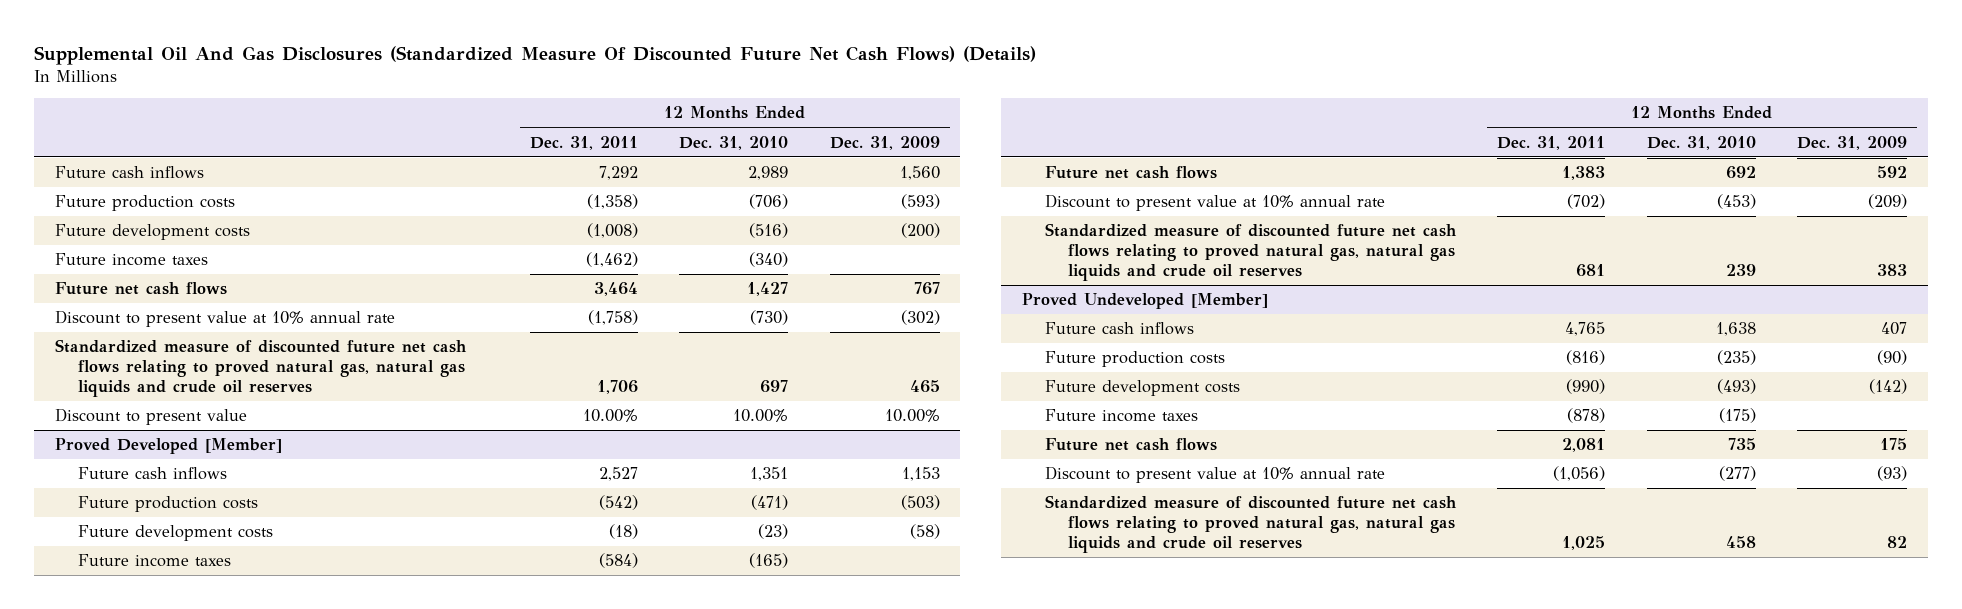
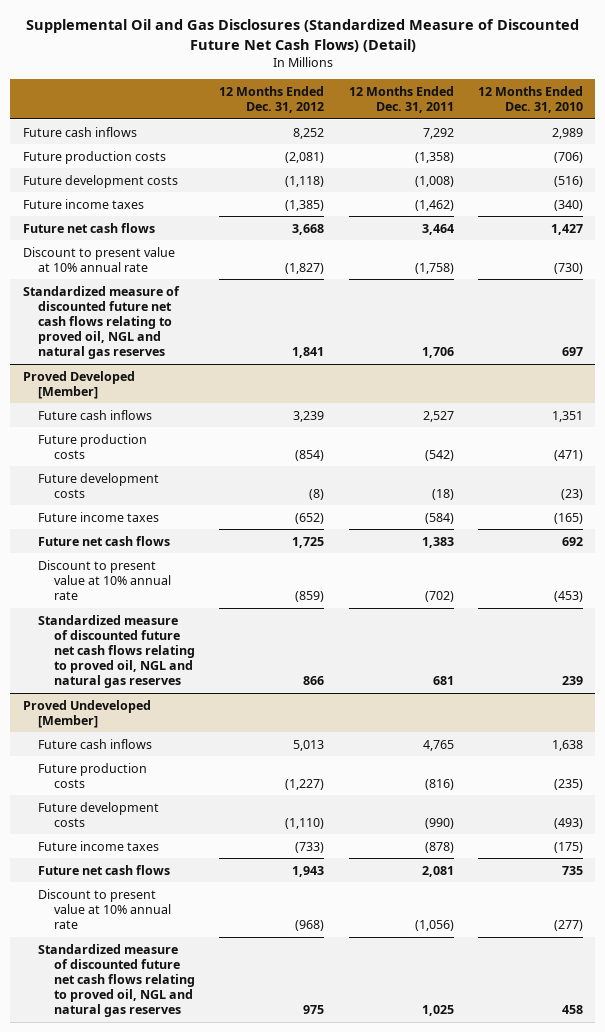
[34,45,1037,65] Supplemental Oil And Gas Disclosures (Standardized Measure Of Discounted Future Net Cash Flows) (Details) -> [25,19,579,52] Supplemental Oil and Gas Disclosures (Standardized Measure of Discounted Future Net Cash Flows) (Detail)
[829,135,940,150] Dec. 31, 2009 -> none
none -> [219,86,325,114] 12 Months Ended Dec. 31, 2012
[54,408,247,426] Discount to present value -> none
[54,339,467,397] Standardized measure of discounted future net cash flows relating to proved natural gas, natural gas liquids and crude oil reserves -> [22,285,180,360] Standardized measure of discounted future net cash flows relating to proved oil, NGL and natural gas reserves
[1044,223,1457,281] Standardized measure of discounted future net cash flows relating to proved natural gas, natural gas liquids and crude oil reserves -> [38,614,196,689] Standardized measure of discounted future net cash flows relating to proved oil, NGL and natural gas reserves
[1044,495,1457,553] Standardized measure of discounted future net cash flows relating to proved natural gas, natural gas liquids and crude oil reserves -> [38,943,196,1018] Standardized measure of discounted future net cash flows relating to proved oil, NGL and natural gas reserves

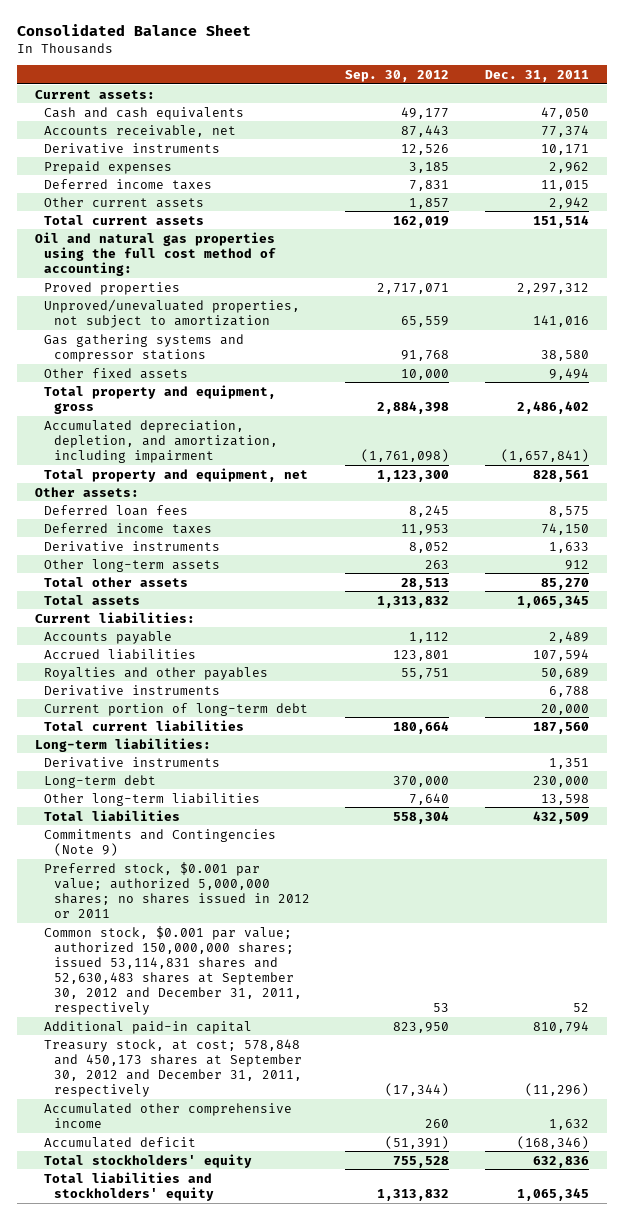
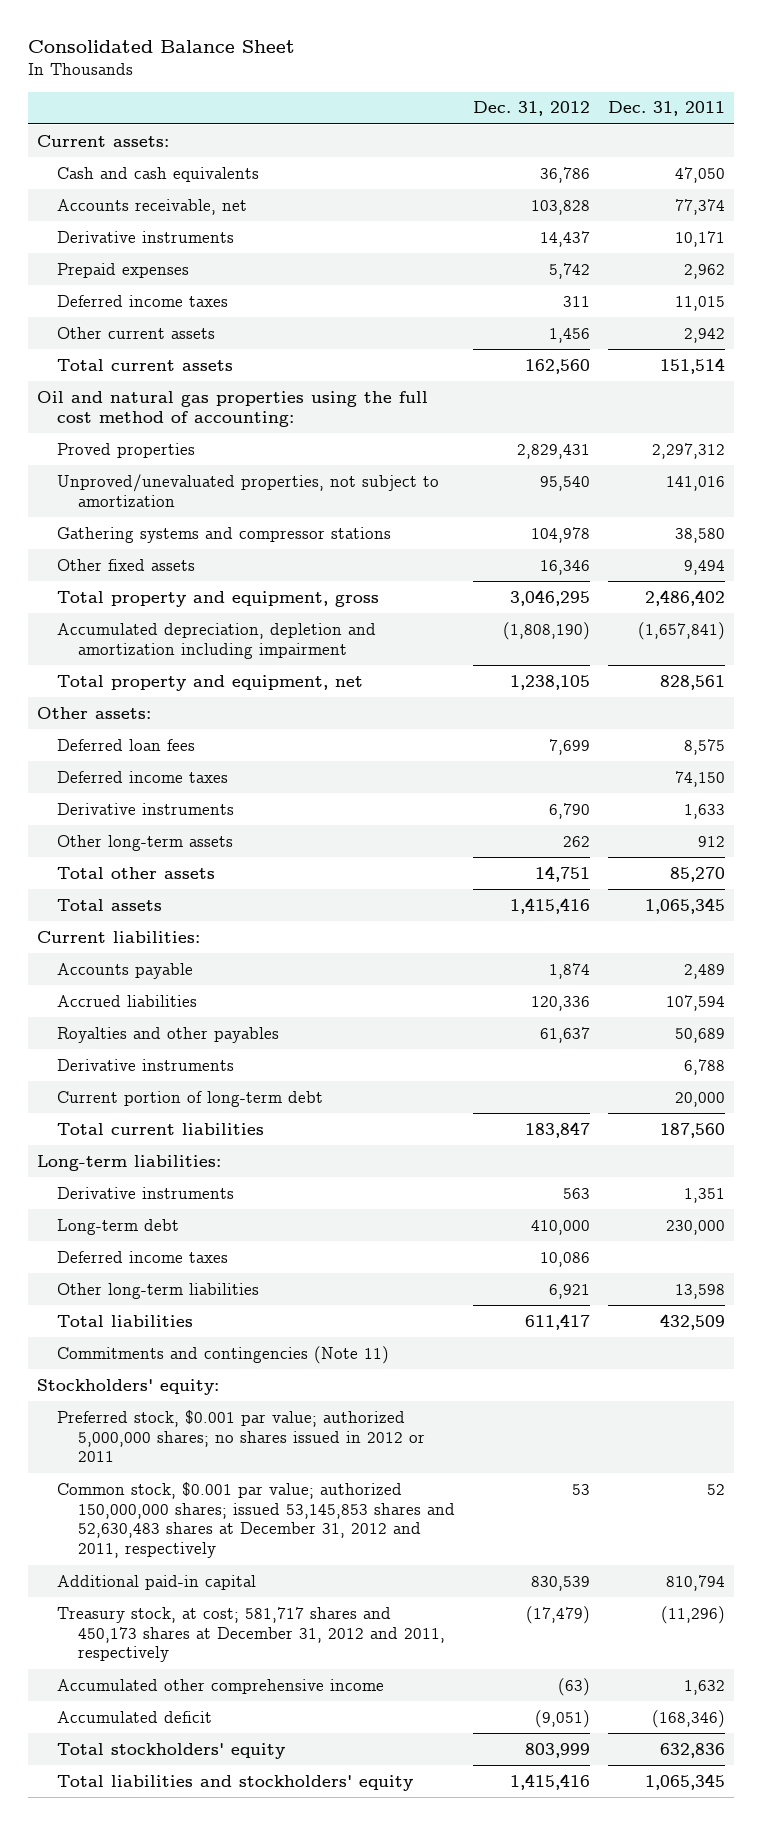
[345,69,450,82] Sep. 30, 2012 -> none
none -> [472,101,590,117] Dec. 31, 2012
[44,333,245,362] Gas gathering systems and compressor stations -> [57,526,392,543] Gathering systems and compressor stations
[44,419,278,463] Accumulated depreciation, depletion, and amortization, including impairment -> [57,622,377,659] Accumulated depreciation, depletion and amortization including impairment
none -> [57,1250,229,1263] Deferred income taxes
[44,828,277,856] Commitments and Contingencies (Note 9) -> [57,1345,390,1364] Commitments and contingencies (Note 11)
none -> [36,1378,219,1395] Stockholders' equity:
[44,925,302,1016] Common stock, $0.001 par value; authorized 150,000,000 shares; issued 53,114,831 shares and 52,630,483 shares at September 30, 2012 and December 31, 2011, respectively -> [57,1481,455,1559] Common stock, $0.001 par value; authorized 150,000,000 shares; issued 53,145,853 shares and 52,630,483 shares at December 31, 2012 and 2011, respectively
[44,1038,302,1098] Treasury stock, at cost; 578,848 and 450,173 shares at September 30, 2012 and December 31, 2011, respectively -> [57,1606,445,1663] Treasury stock, at cost; 581,717 shares and 450,173 shares at December 31, 2012 and 2011, respectively

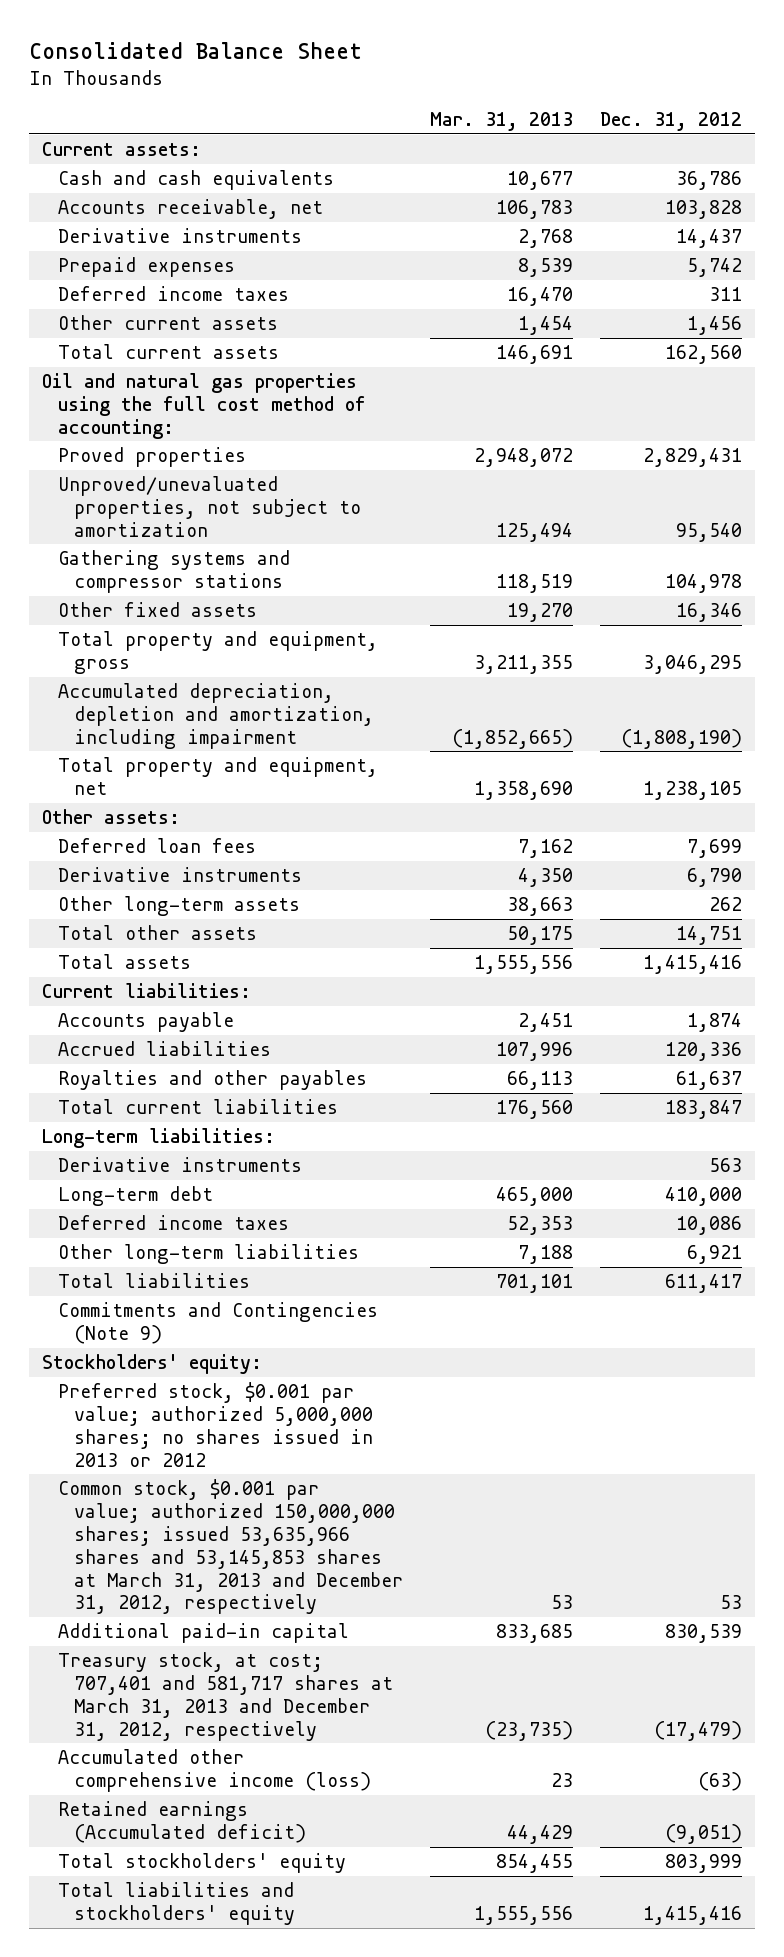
[608,101,726,117] Dec. 31, 2011 -> none
none -> [429,112,573,132] Mar. 31, 2013
[57,622,377,659] Accumulated depreciation, depletion and amortization including impairment -> [57,683,374,749] Accumulated depreciation, depletion and amortization, including impairment
[57,770,229,783] Deferred income taxes -> none
[57,1058,235,1071] Derivative instruments -> none
[57,1090,324,1107] Current portion of long-term debt -> none
[57,1345,390,1364] Commitments and contingencies (Note 11) -> [57,1302,378,1344] Commitments and Contingencies (Note 9)
[57,1409,425,1463] Preferred stock, $0.001 par value; authorized 5,000,000 shares; no shares issued in 2012 or 2011 -> [57,1382,373,1467] Preferred stock, $0.001 par value; authorized 5,000,000 shares; no shares issued in 2013 or 2012
[57,1481,455,1559] Common stock, $0.001 par value; authorized 150,000,000 shares; issued 53,145,853 shares and 52,630,483 shares at December 31, 2012 and 2011, respectively -> [57,1479,403,1615] Common stock, $0.001 par value; authorized 150,000,000 shares; issued 53,635,966 shares and 53,145,853 shares at March 31, 2013 and December 31, 2012, respectively
[57,1606,445,1663] Treasury stock, at cost; 581,717 shares and 450,173 shares at December 31, 2012 and 2011, respectively -> [57,1652,393,1741] Treasury stock, at cost; 707,401 and 581,717 shares at March 31, 2013 and December 31, 2012, respectively
[57,1678,385,1694] Accumulated other comprehensive income -> [57,1749,371,1792] Accumulated other comprehensive income (loss)
[57,1710,213,1723] Accumulated deficit -> [57,1801,306,1843] Retained earnings (Accumulated deficit)

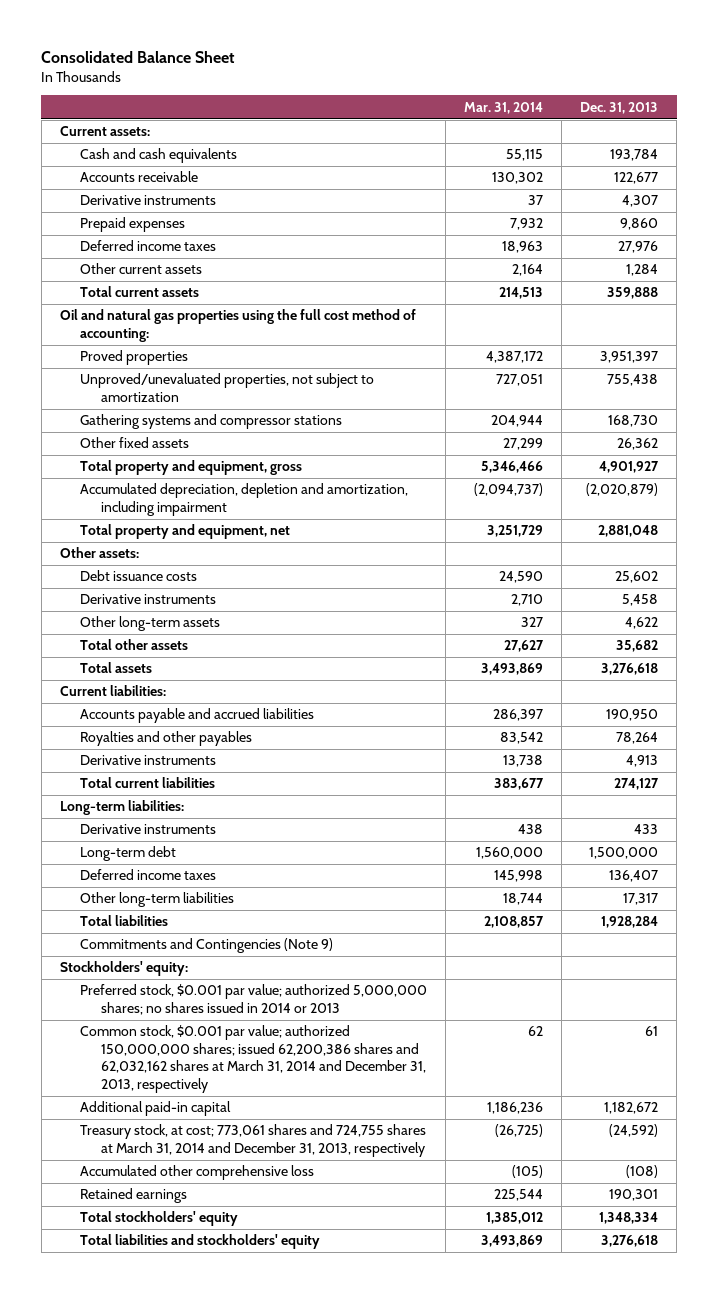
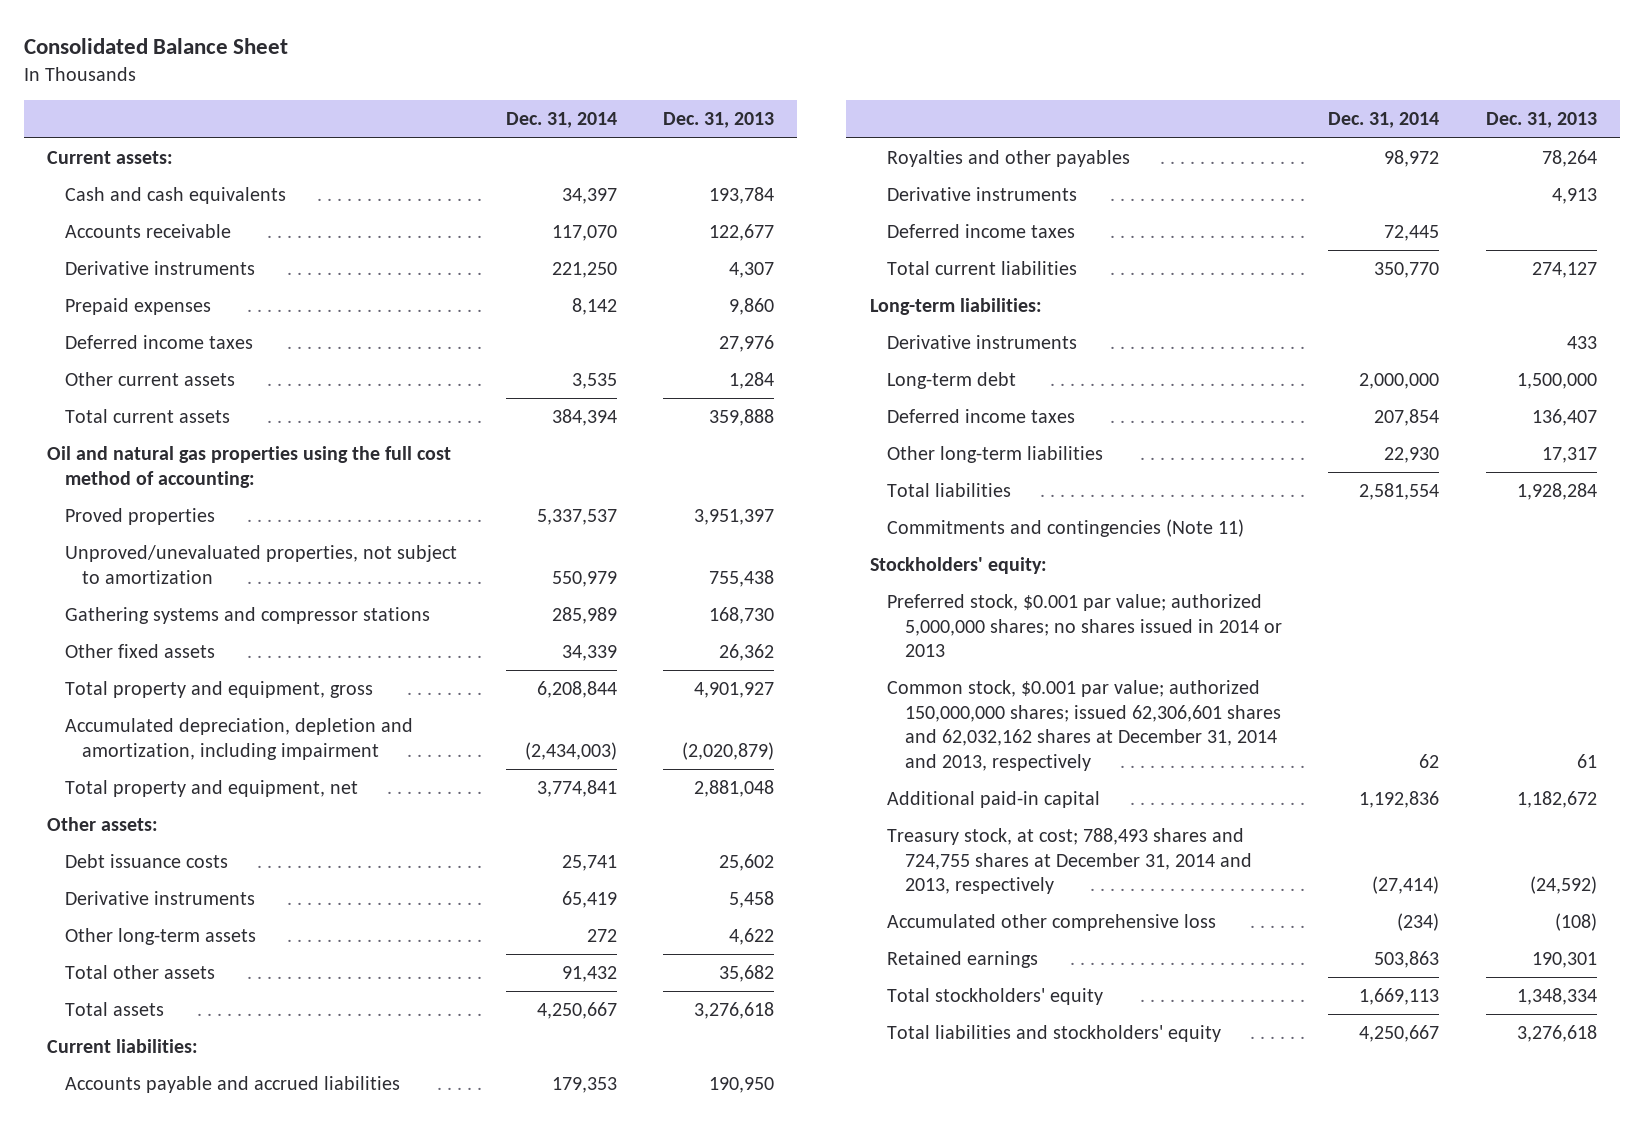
[464,101,544,114] Mar. 31, 2014 -> none
none -> [505,112,617,129] Dec. 31, 2014
none -> [887,223,1076,238] Deferred income taxes
[80,938,334,954] Commitments and Contingencies (Note 9) -> [887,518,1245,537] Commitments and contingencies (Note 11)
[80,1025,426,1093] Common stock, $0.001 par value; authorized 150,000,000 shares; issued 62,200,386 shares and 62,032,162 shares at March 31, 2014 and December 31, 2013, respectively -> [887,679,1282,771] Common stock, $0.001 par value; authorized 150,000,000 shares; issued 62,306,601 shares and 62,032,162 shares at December 31, 2014 and 2013, respectively
[80,1124,427,1157] Treasury stock, at cost; 773,061 shares and 724,755 shares at March 31, 2014 and December 31, 2013, respectively -> [887,827,1253,895] Treasury stock, at cost; 788,493 shares and 724,755 shares at December 31, 2014 and 2013, respectively

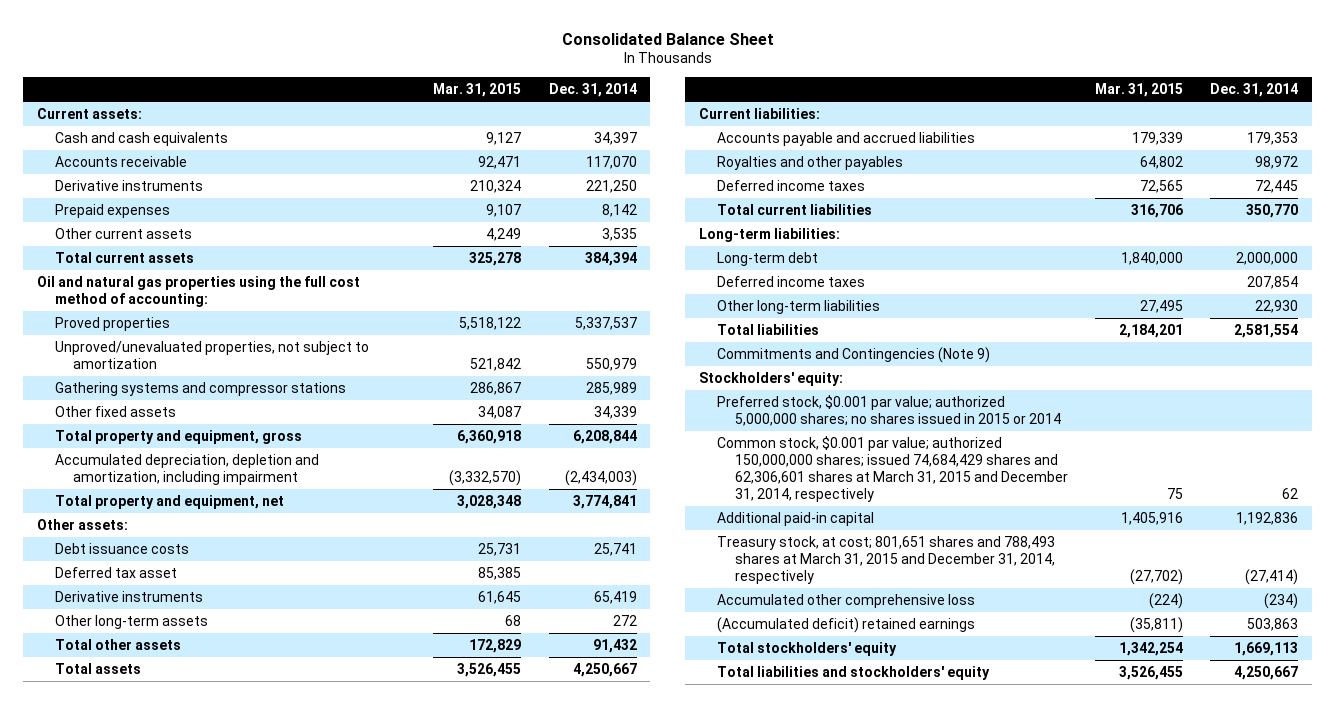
[662,112,774,129] Dec. 31, 2013 -> none
none -> [433,83,522,98] Mar. 31, 2015
[64,334,253,349] Deferred income taxes -> none
none -> [54,566,177,578] Deferred tax asset
[887,186,1078,201] Derivative instruments -> none
[887,334,1078,349] Derivative instruments -> none
[887,518,1245,537] Commitments and contingencies (Note 11) -> [716,346,990,363] Commitments and Contingencies (Note 9)
[887,593,1283,658] Preferred stock, $0.001 par value; authorized 5,000,000 shares; no shares issued in 2014 or 2013 -> [716,394,1062,426] Preferred stock, $0.001 par value; authorized 5,000,000 shares; no shares issued in 2015 or 2014
[887,679,1282,771] Common stock, $0.001 par value; authorized 150,000,000 shares; issued 62,306,601 shares and 62,032,162 shares at December 31, 2014 and 2013, respectively -> [716,435,1069,503] Common stock, $0.001 par value; authorized 150,000,000 shares; issued 74,684,429 shares and 62,306,601 shares at March 31, 2015 and December 31, 2014, respectively
[887,827,1253,895] Treasury stock, at cost; 788,493 shares and 724,755 shares at December 31, 2014 and 2013, respectively -> [716,535,1056,585] Treasury stock, at cost; 801,651 shares and 788,493 shares at March 31, 2015 and December 31, 2014, respectively
[887,950,1039,968] Retained earnings -> [716,616,975,633] (Accumulated deficit) retained earnings

